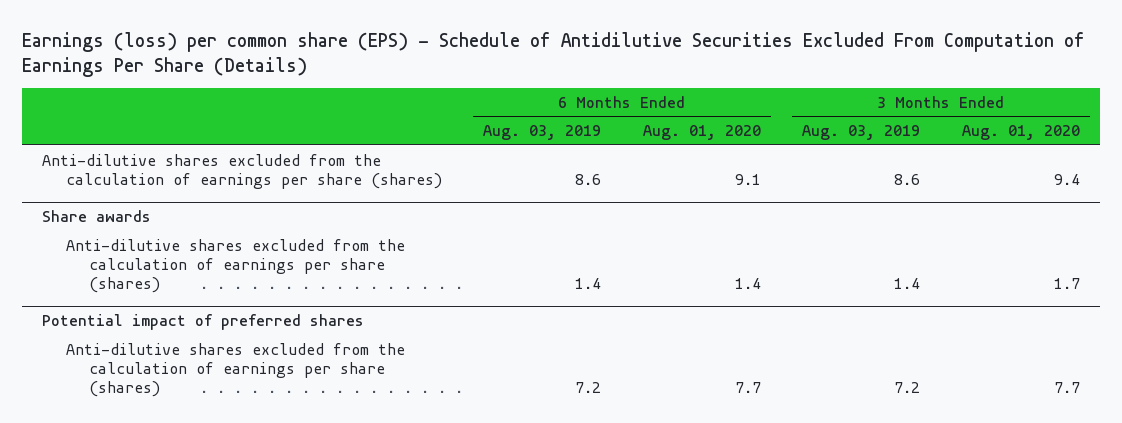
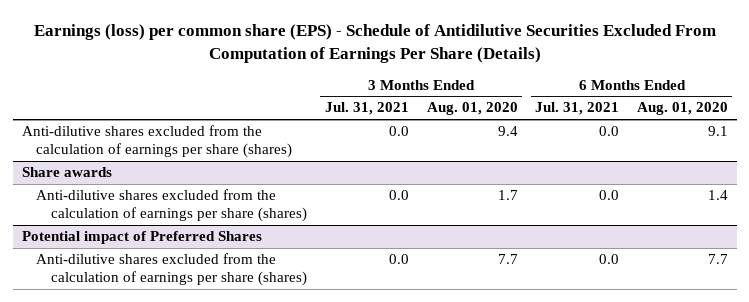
[483,125,602,141] Aug. 03, 2019 -> none
[802,125,921,141] Aug. 03, 2019 -> none
none -> [324,102,409,116] Jul. 31, 2021
none -> [535,102,620,116] Jul. 31, 2021
[42,314,365,331] Potential impact of preferred shares -> [21,231,262,245] Potential impact of Preferred Shares

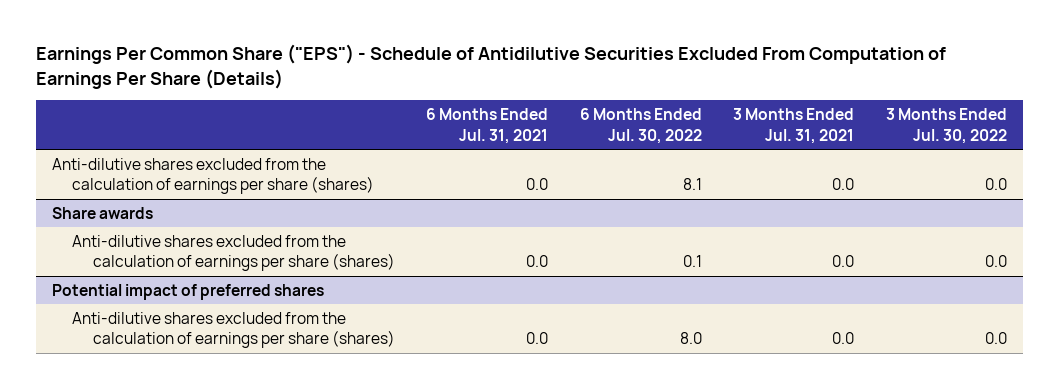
[33,23,716,63] Earnings (loss) per common share (EPS) - Schedule of Antidilutive Securities Excluded From Computation of Earnings Per Share (Details) -> [35,44,946,89] Earnings Per Common Share ("EPS") - Schedule of Antidilutive Securities Excluded From Computation of Earnings Per Share (Details)
[426,102,518,116] Aug. 01, 2020 -> none
[636,102,728,116] Aug. 01, 2020 -> none
none -> [579,108,702,144] 6 Months Ended Jul. 30, 2022
none -> [885,108,1007,144] 3 Months Ended Jul. 30, 2022
[21,231,262,245] Potential impact of Preferred Shares -> [51,283,324,300] Potential impact of preferred shares

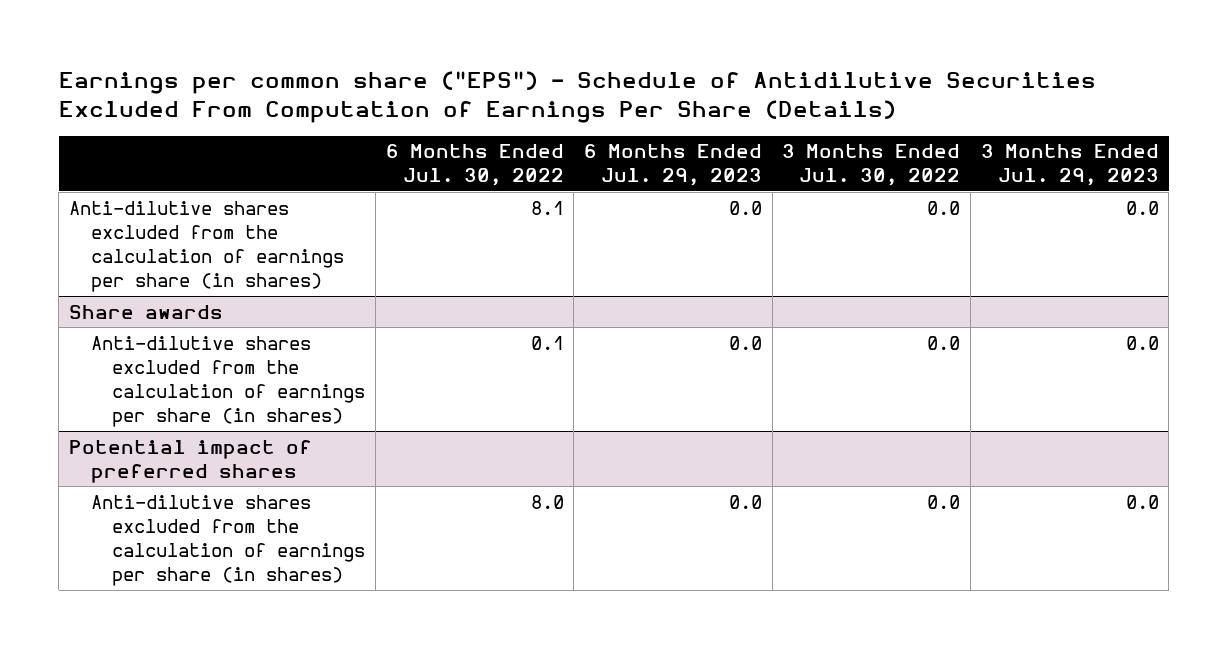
[35,44,946,89] Earnings Per Common Share ("EPS") - Schedule of Antidilutive Securities Excluded From Computation of Earnings Per Share (Details) -> [58,70,1096,123] Earnings per common share ("EPS") - Schedule of Antidilutive Securities Excluded From Computation of Earnings Per Share (Details)
[426,108,549,144] 6 Months Ended Jul. 31, 2021 -> none
[733,108,855,144] 3 Months Ended Jul. 31, 2021 -> none
none -> [584,144,763,187] 6 Months Ended Jul. 29, 2023
none -> [980,144,1159,187] 3 Months Ended Jul. 29, 2023
[51,157,375,195] Anti-dilutive shares excluded from the calculation of earnings per share (shares) -> [68,200,344,293] Anti-dilutive shares excluded from the calculation of earnings per share (in shares)
[72,234,395,272] Anti-dilutive shares excluded from the calculation of earnings per share (shares) -> [90,335,366,428] Anti-dilutive shares excluded from the calculation of earnings per share (in shares)
[72,311,395,349] Anti-dilutive shares excluded from the calculation of earnings per share (shares) -> [90,494,366,587] Anti-dilutive shares excluded from the calculation of earnings per share (in shares)

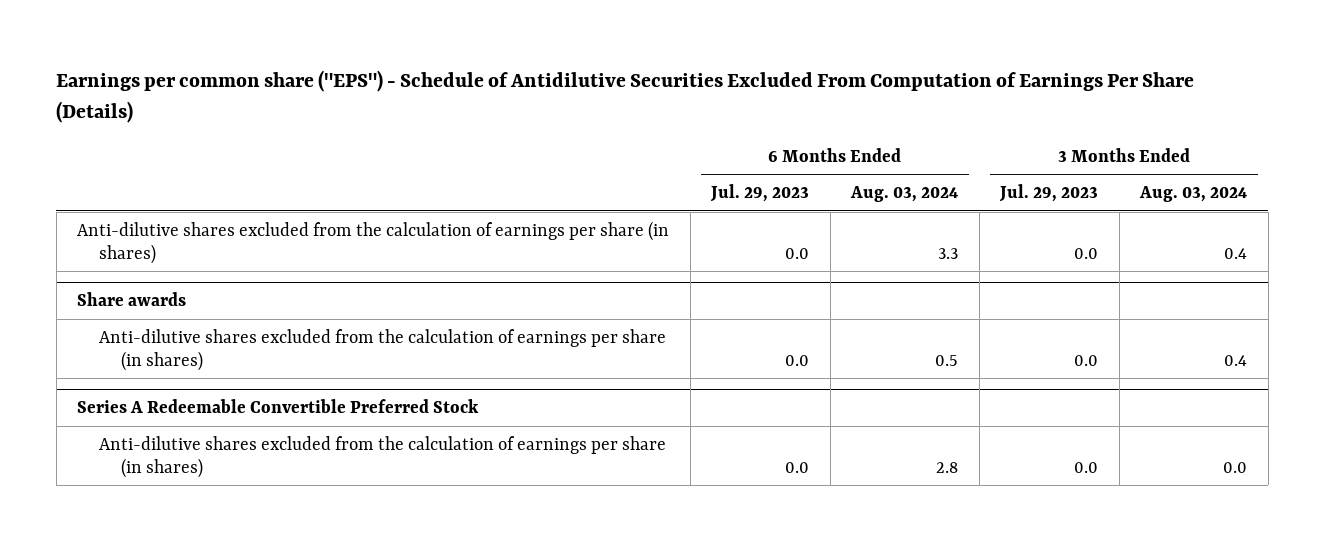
[385,144,564,187] 6 Months Ended Jul. 30, 2022 -> none
[782,144,961,187] 3 Months Ended Jul. 30, 2022 -> none
none -> [850,185,959,202] Aug. 03, 2024
none -> [1139,185,1248,202] Aug. 03, 2024
[68,439,312,483] Potential impact of preferred shares -> [77,399,480,414] Series A Redeemable Convertible Preferred Stock

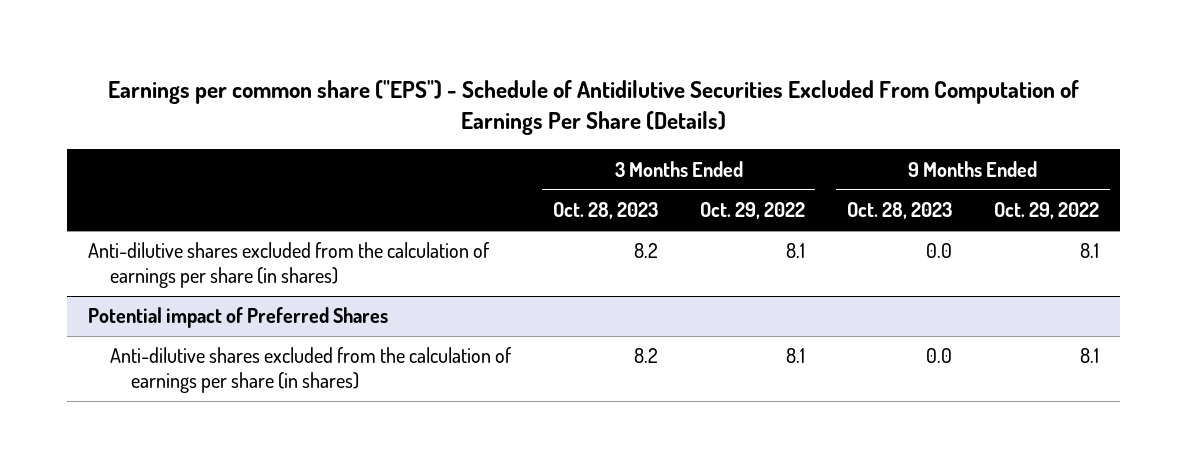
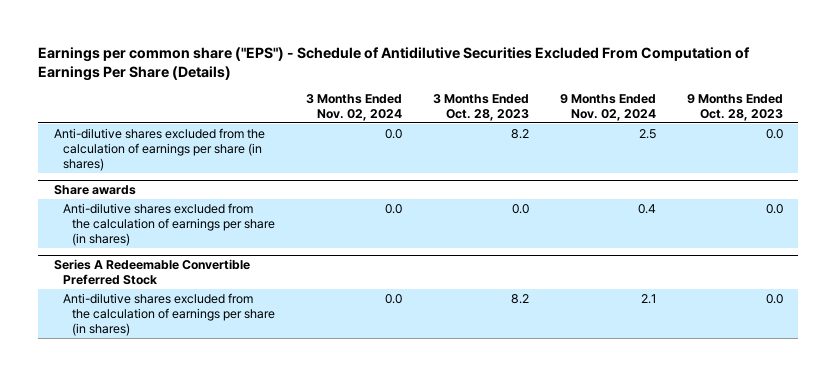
[699,202,805,220] Oct. 29, 2022 -> none
[994,202,1100,220] Oct. 29, 2022 -> none
none -> [305,93,402,121] 3 Months Ended Nov. 02, 2024
none -> [559,93,656,121] 9 Months Ended Nov. 02, 2024
none -> [53,185,136,196] Share awards
none -> [62,202,275,246] Anti-dilutive shares excluded from the calculation of earnings per share (in shares)
[88,307,389,329] Potential impact of Preferred Shares -> [53,259,250,286] Series A Redeemable Convertible Preferred Stock

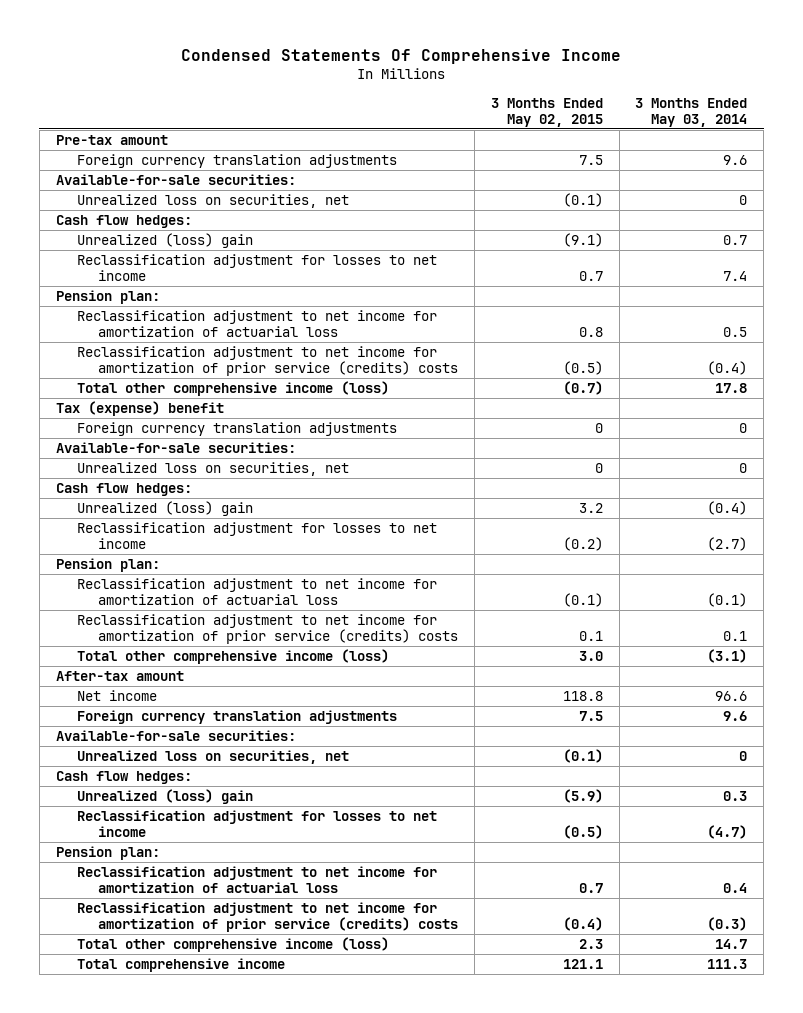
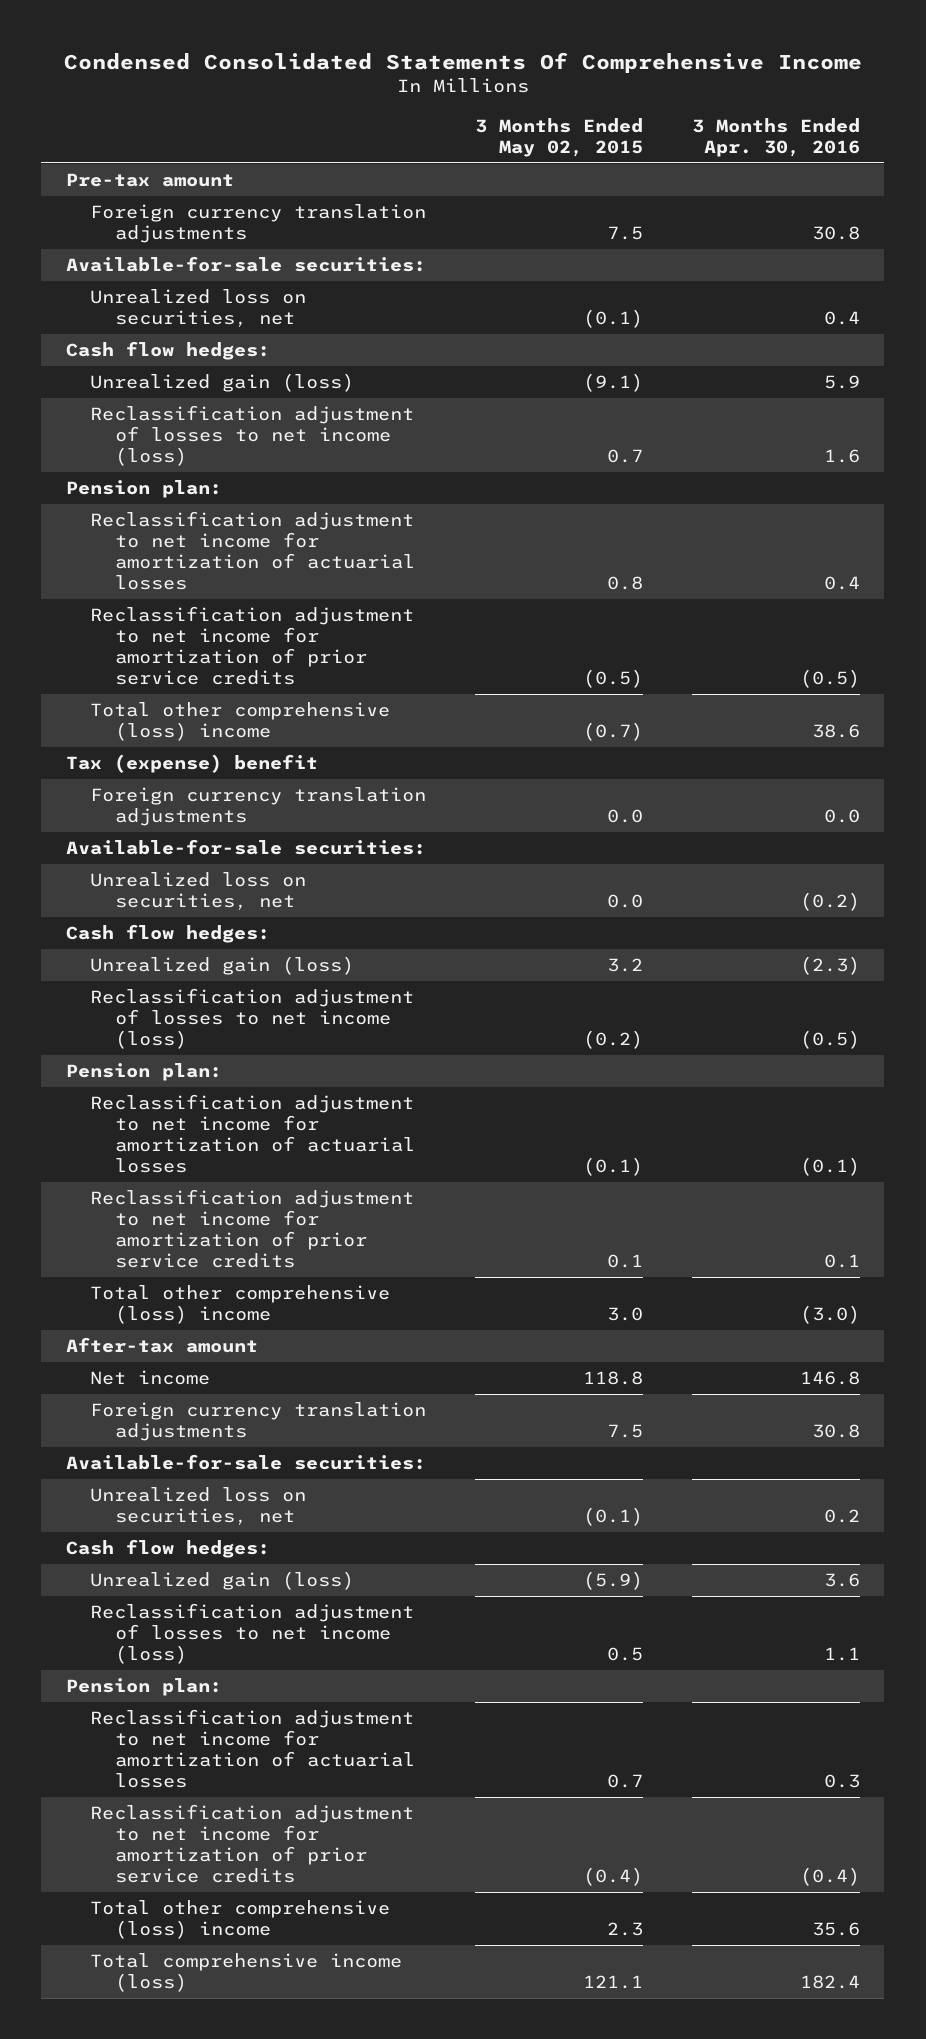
[181,48,622,64] Condensed Statements Of Comprehensive Income -> [63,51,862,73] Condensed Consolidated Statements Of Comprehensive Income
[635,97,748,127] 3 Months Ended May 03, 2014 -> none
none -> [691,117,860,157] 3 Months Ended Apr. 30, 2016
[76,232,253,248] Unrealized (loss) gain -> [90,373,355,393] Unrealized gain (loss)
[76,253,437,281] Reclassification adjustment for losses to net income -> [90,405,415,467] Reclassification adjustment of losses to net income (loss)
[76,309,437,337] Reclassification adjustment to net income for amortization of actuarial loss -> [90,511,415,591] Reclassification adjustment to net income for amortization of actuarial losses
[76,345,458,376] Reclassification adjustment to net income for amortization of prior service (credits) costs -> [90,606,415,686] Reclassification adjustment to net income for amortization of prior service credits
[76,380,389,396] Total other comprehensive income (loss) -> [90,702,391,742] Total other comprehensive (loss) income
[594,422,603,433] 0 -> [607,809,644,824] 0.0
[594,462,603,473] 0 -> [607,894,644,909] 0.0
[76,500,253,516] Unrealized (loss) gain -> [90,956,355,976] Unrealized gain (loss)
[76,521,437,549] Reclassification adjustment for losses to net income -> [90,988,415,1050] Reclassification adjustment of losses to net income (loss)
[76,577,437,605] Reclassification adjustment to net income for amortization of actuarial loss -> [90,1094,415,1174] Reclassification adjustment to net income for amortization of actuarial losses
[76,613,458,644] Reclassification adjustment to net income for amortization of prior service (credits) costs -> [90,1189,415,1269] Reclassification adjustment to net income for amortization of prior service credits
[76,648,389,664] Total other comprehensive income (loss) -> [90,1285,391,1325] Total other comprehensive (loss) income
[76,788,253,804] Unrealized (loss) gain -> [90,1571,355,1591] Unrealized gain (loss)
[76,809,437,837] Reclassification adjustment for losses to net income -> [90,1603,415,1665] Reclassification adjustment of losses to net income (loss)
[562,824,603,839] (0.5) -> [607,1647,644,1662] 0.5
[76,865,437,893] Reclassification adjustment to net income for amortization of actuarial loss -> [90,1709,415,1789] Reclassification adjustment to net income for amortization of actuarial losses
[76,901,458,932] Reclassification adjustment to net income for amortization of prior service (credits) costs -> [90,1804,415,1884] Reclassification adjustment to net income for amortization of prior service credits
[76,936,389,952] Total other comprehensive income (loss) -> [90,1900,391,1940] Total other comprehensive (loss) income
[76,957,285,972] Total comprehensive income -> [90,1953,403,1993] Total comprehensive income (loss)

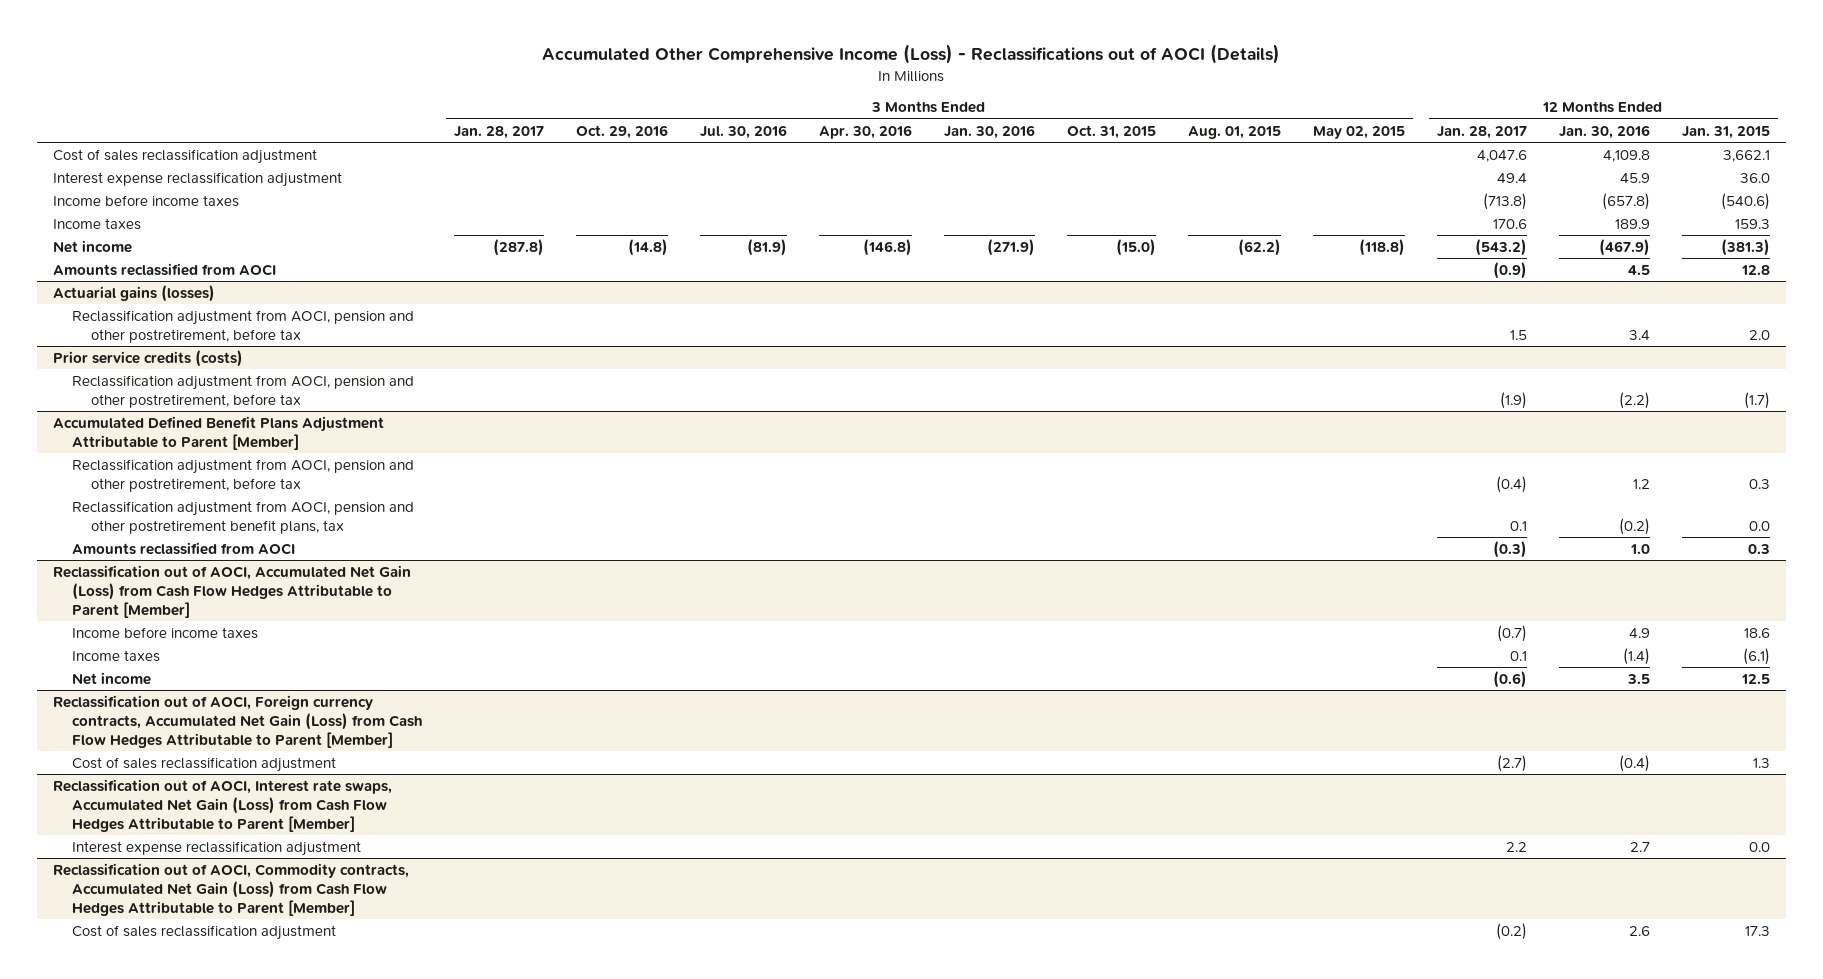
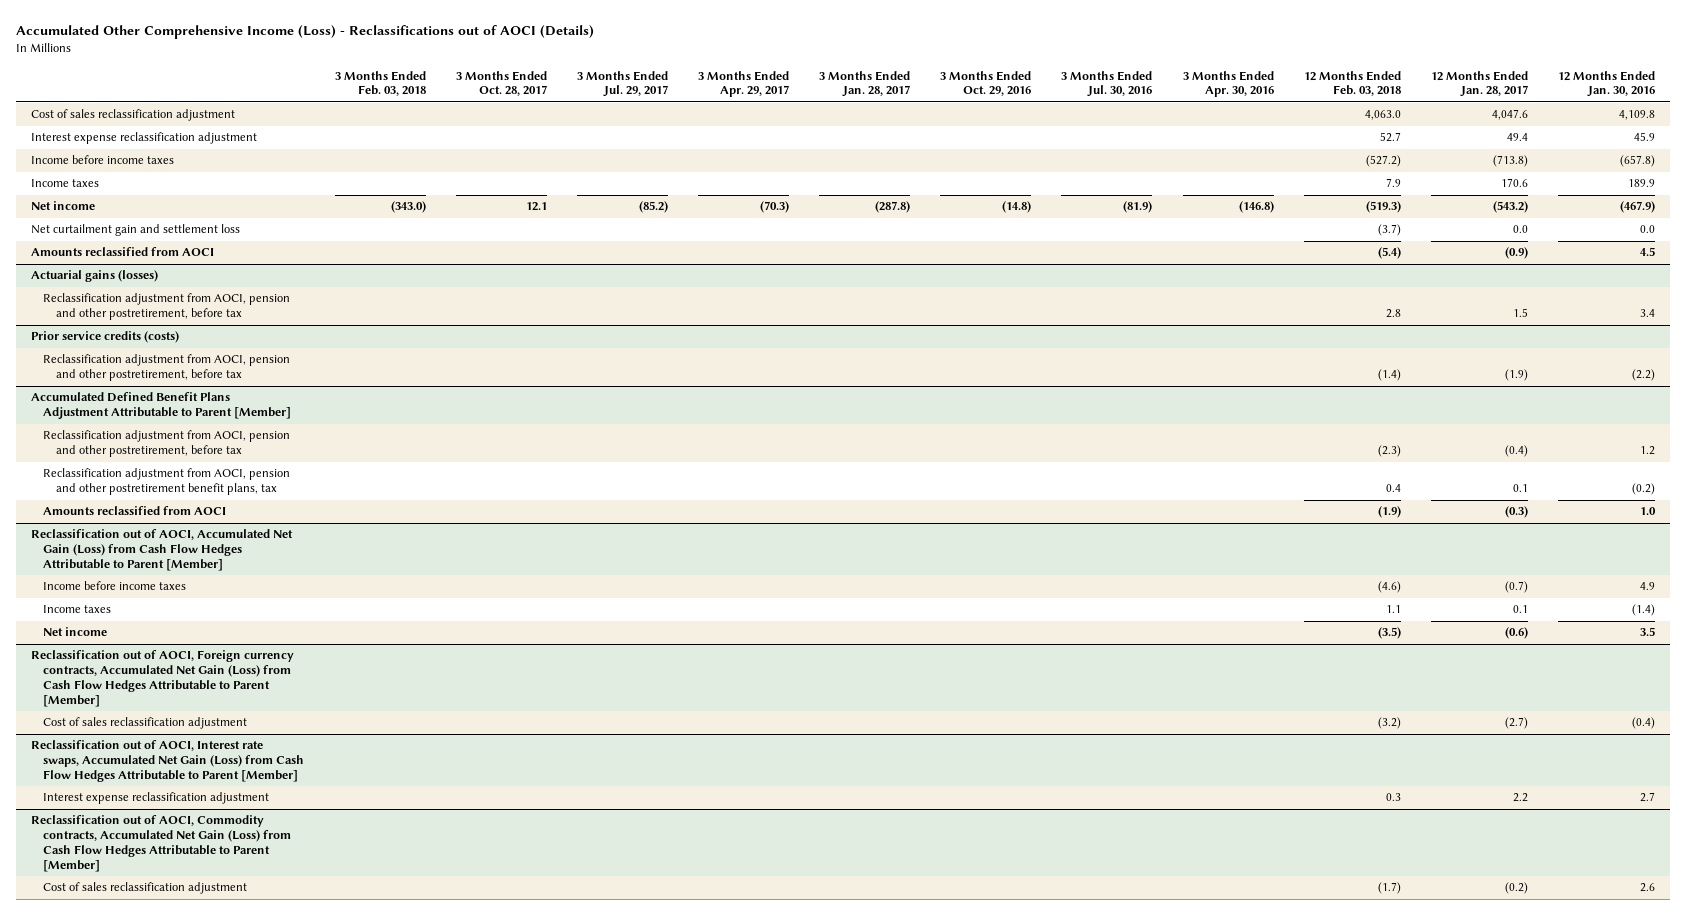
[943,124,1035,139] Jan. 30, 2016 -> none
[1066,124,1156,139] Oct. 31, 2015 -> none
[1187,125,1281,139] Aug. 01, 2015 -> none
[1312,125,1405,139] May 02, 2015 -> none
[1681,125,1770,139] Jan. 31, 2015 -> none
none -> [334,70,426,97] 3 Months Ended Feb. 03, 2018
none -> [455,70,547,97] 3 Months Ended Oct. 28, 2017
none -> [576,70,668,98] 3 Months Ended Jul. 29, 2017
none -> [698,70,790,98] 3 Months Ended Apr. 29, 2017
none -> [1303,70,1401,97] 12 Months Ended Feb. 03, 2018
none -> [30,224,240,237] Net curtailment gain and settlement loss

